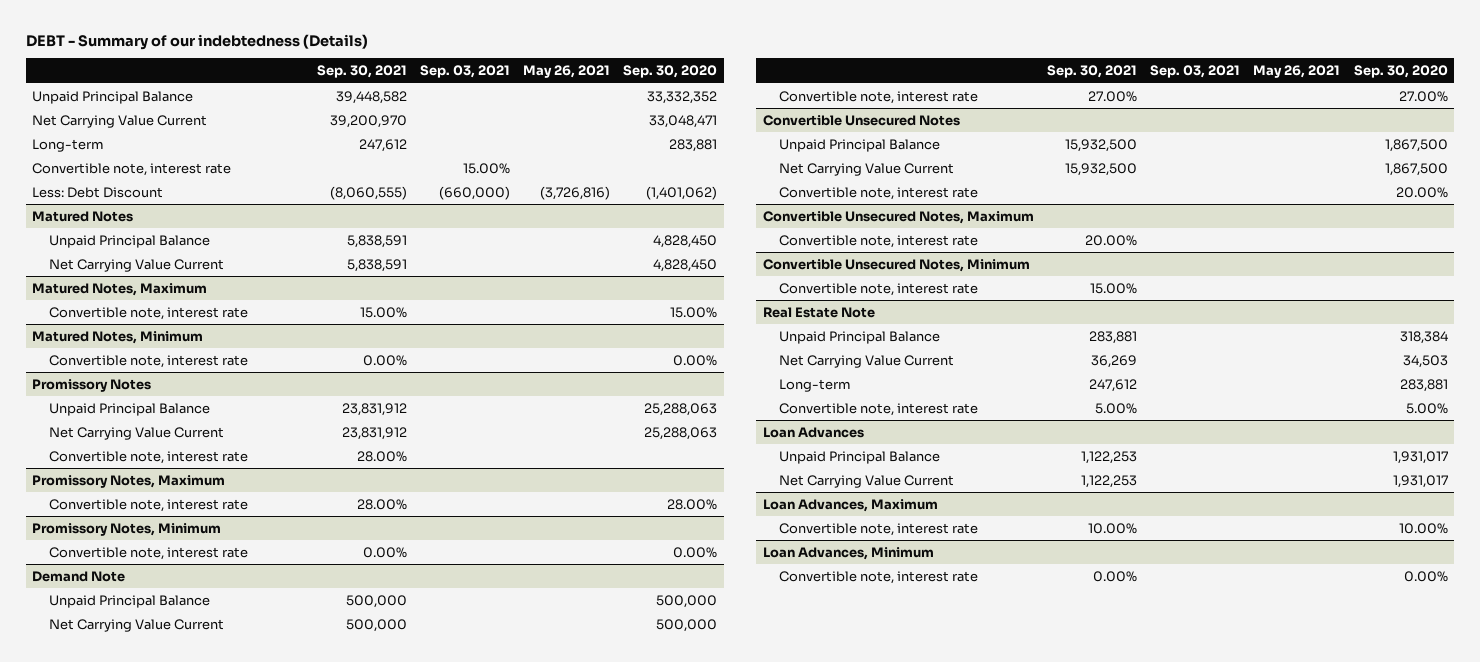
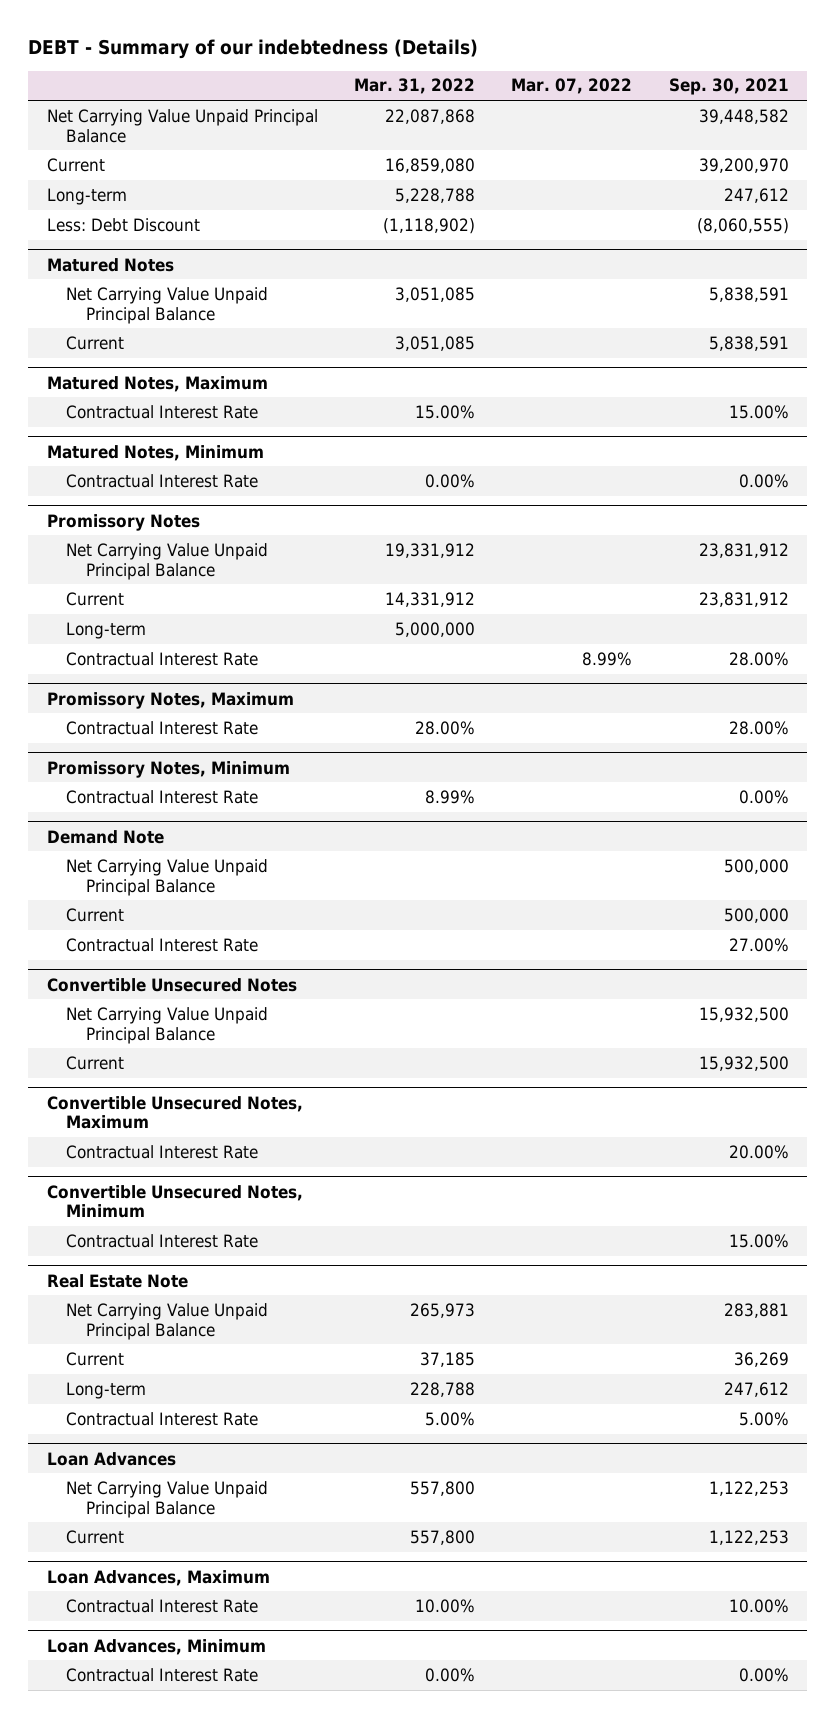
[419,65,510,79] Sep. 03, 2021 -> none
[523,65,611,79] May 26, 2021 -> none
[623,65,718,79] Sep. 30, 2020 -> none
none -> [353,78,475,95] Mar. 31, 2022
none -> [511,78,633,95] Mar. 07, 2022
[32,90,194,104] Unpaid Principal Balance -> [46,108,318,143] Net Carrying Value Unpaid Principal Balance
[32,114,208,128] Net Carrying Value Current -> [46,157,105,172] Current
[32,162,232,176] Convertible note, interest rate -> none
[49,234,211,248] Unpaid Principal Balance -> [66,286,269,324] Net Carrying Value Unpaid Principal Balance
[49,258,225,272] Net Carrying Value Current -> [66,335,125,350] Current
[49,306,249,320] Convertible note, interest rate -> [66,404,259,419] Contractual Interest Rate
[49,354,249,368] Convertible note, interest rate -> [66,473,259,488] Contractual Interest Rate
[49,402,211,416] Unpaid Principal Balance -> [66,542,269,580] Net Carrying Value Unpaid Principal Balance
[49,426,225,440] Net Carrying Value Current -> [66,591,125,606] Current
none -> [66,621,147,639] Long-term
[49,450,249,464] Convertible note, interest rate -> [66,651,259,666] Contractual Interest Rate
[49,498,249,512] Convertible note, interest rate -> [66,720,259,735] Contractual Interest Rate
[49,546,249,560] Convertible note, interest rate -> [66,789,259,804] Contractual Interest Rate
[49,594,211,608] Unpaid Principal Balance -> [66,858,269,896] Net Carrying Value Unpaid Principal Balance
[49,618,225,632] Net Carrying Value Current -> [66,907,125,922] Current
[779,90,979,104] Convertible note, interest rate -> [66,937,259,952] Contractual Interest Rate
[779,186,979,200] Convertible note, interest rate -> none
[779,138,941,152] Unpaid Principal Balance -> [66,1006,269,1044] Net Carrying Value Unpaid Principal Balance
[779,162,955,176] Net Carrying Value Current -> [66,1055,125,1070] Current
[779,234,979,248] Convertible note, interest rate -> [66,1144,259,1159] Contractual Interest Rate
[779,282,979,296] Convertible note, interest rate -> [66,1233,259,1248] Contractual Interest Rate
[779,330,941,344] Unpaid Principal Balance -> [66,1302,269,1340] Net Carrying Value Unpaid Principal Balance
[779,354,955,368] Net Carrying Value Current -> [66,1351,125,1366] Current
[779,402,979,416] Convertible note, interest rate -> [66,1411,259,1426] Contractual Interest Rate
[779,450,941,464] Unpaid Principal Balance -> [66,1480,269,1518] Net Carrying Value Unpaid Principal Balance
[779,474,955,488] Net Carrying Value Current -> [66,1529,125,1544] Current
[779,522,979,536] Convertible note, interest rate -> [66,1598,259,1613] Contractual Interest Rate
[779,570,979,584] Convertible note, interest rate -> [66,1667,259,1682] Contractual Interest Rate

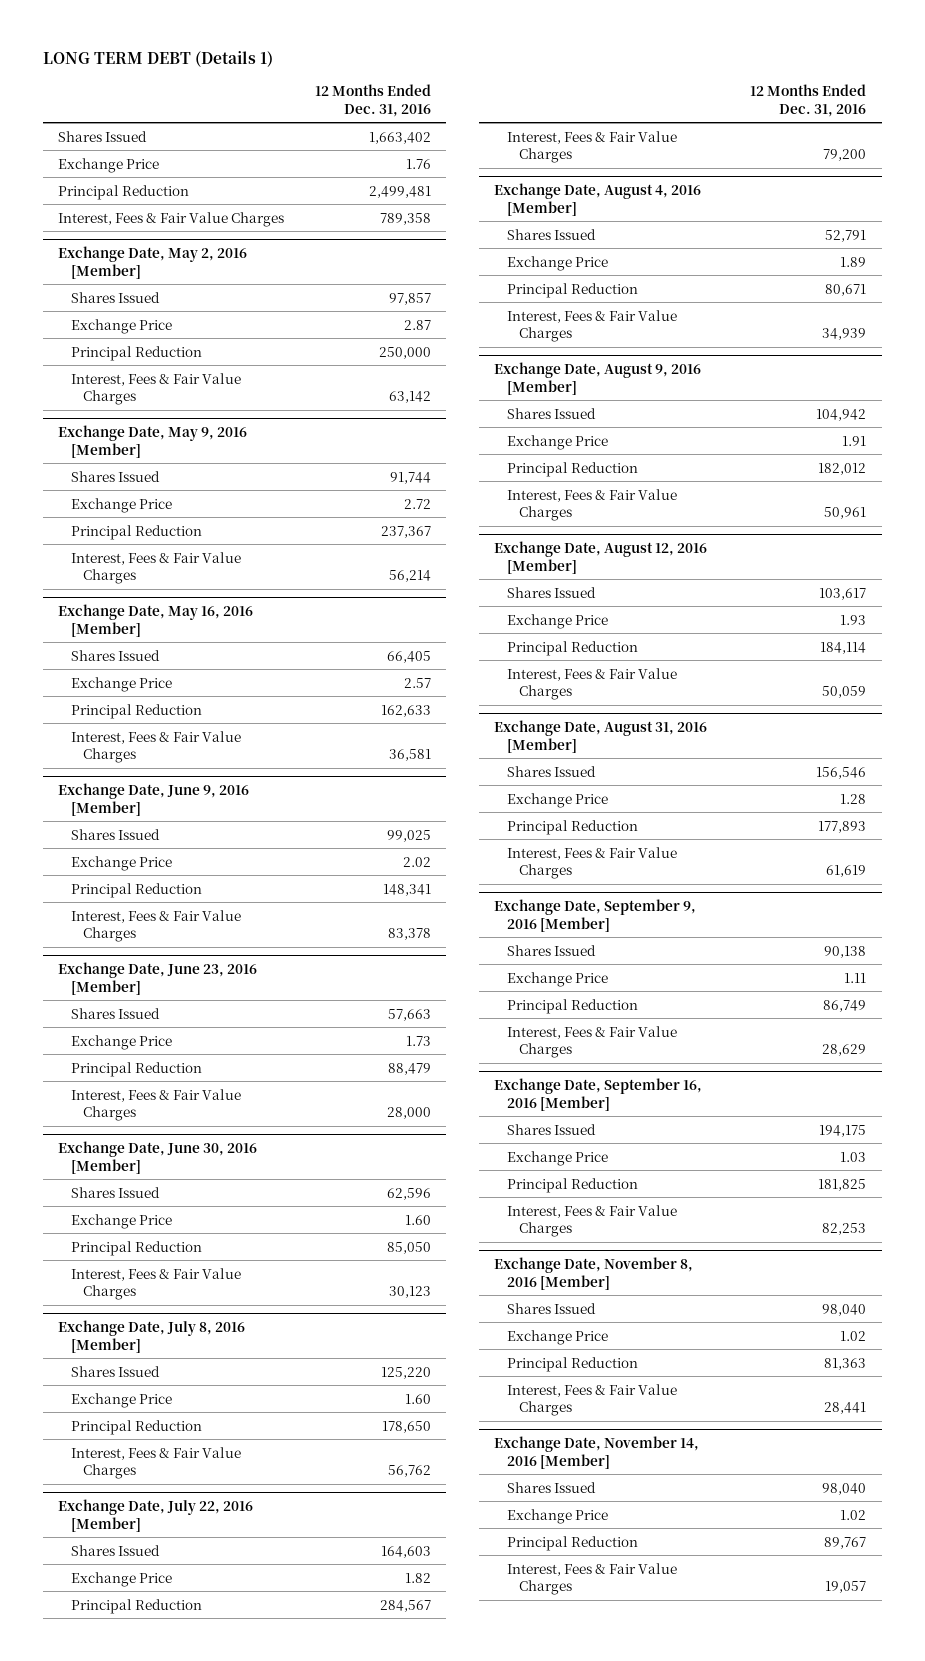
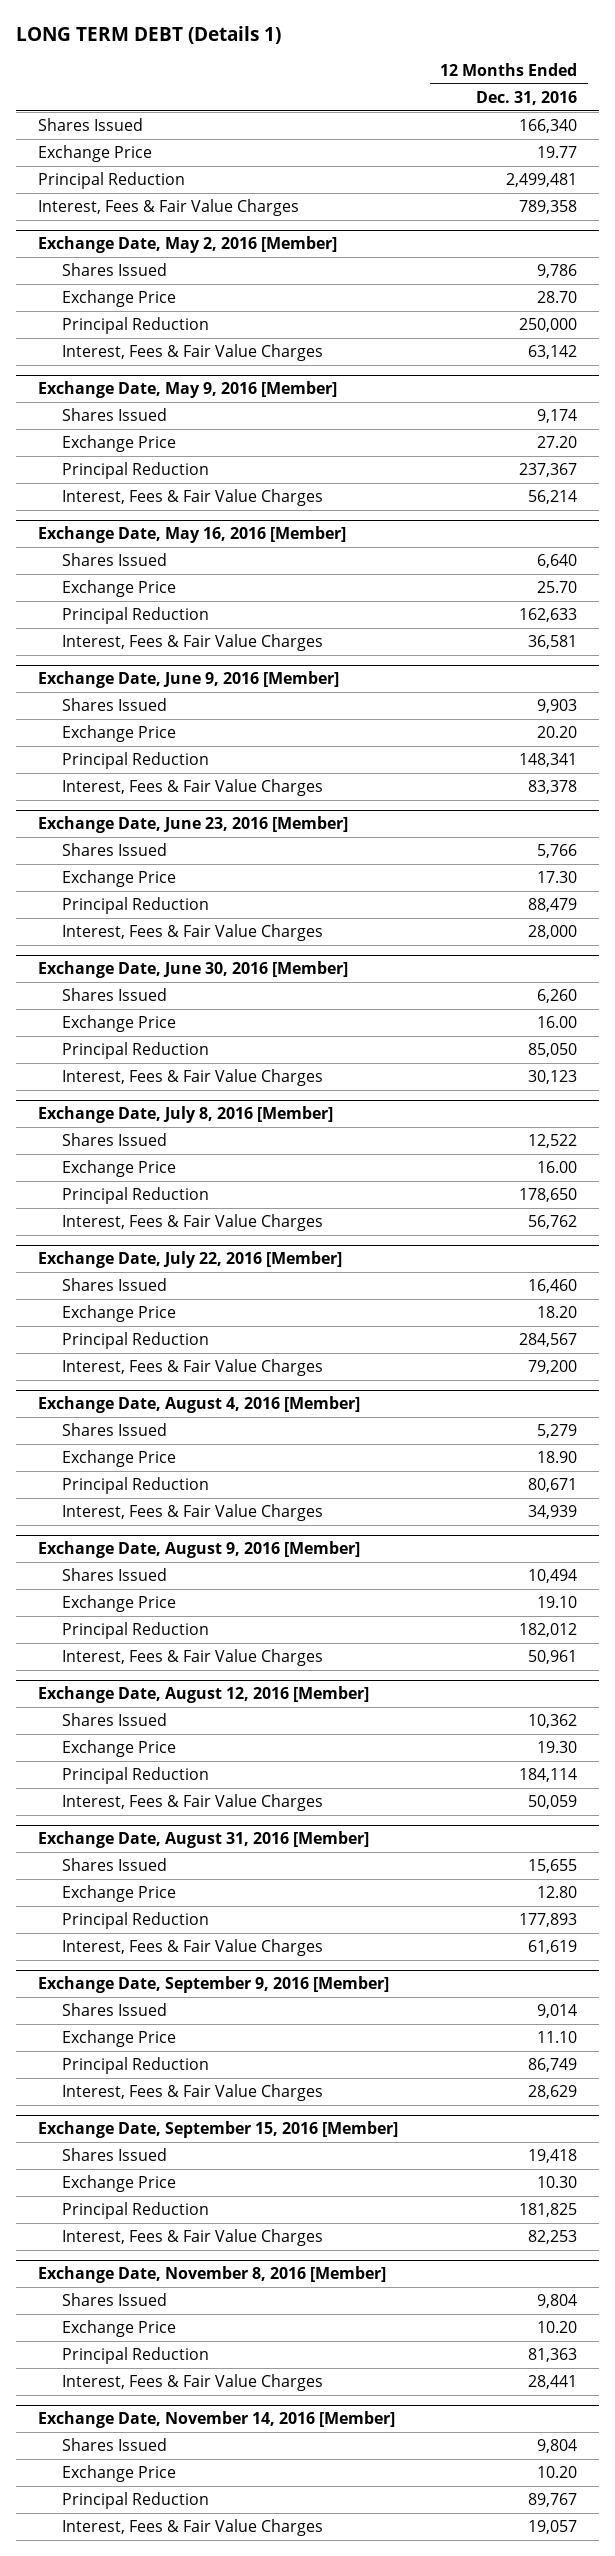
[368,131,431,144] 1,663,402 -> [519,119,578,134] 166,340
[405,158,431,169] 1.76 -> [537,146,578,159] 19.77
[388,292,431,305] 97,857 -> [537,264,578,279] 9,786
[403,319,431,330] 2.87 -> [537,291,578,304] 28.70
[389,471,431,484] 91,744 -> [537,409,578,424] 9,174
[403,498,431,509] 2.72 -> [537,436,578,449] 27.20
[386,650,431,663] 66,405 -> [537,554,578,569] 6,640
[403,677,431,688] 2.57 -> [537,581,578,594] 25.70
[386,829,431,842] 99,025 -> [537,699,578,714] 9,903
[402,856,431,867] 2.02 -> [537,726,578,739] 20.20
[387,1008,431,1021] 57,663 -> [537,844,578,859] 5,766
[405,1035,431,1046] 1.73 -> [537,871,578,884] 17.30
[386,1187,431,1200] 62,596 -> [537,989,578,1004] 6,260
[404,1214,431,1225] 1.60 -> [537,1016,578,1029] 16.00
[380,1366,431,1379] 125,220 -> [528,1134,578,1149] 12,522
[404,1393,431,1404] 1.60 -> [537,1161,578,1174] 16.00
[380,1545,431,1558] 164,603 -> [528,1279,578,1294] 16,460
[404,1572,431,1583] 1.82 -> [537,1306,578,1319] 18.20
[825,229,867,242] 52,791 -> [537,1424,578,1439] 5,279
[840,256,867,267] 1.89 -> [537,1451,578,1464] 18.90
[816,408,867,421] 104,942 -> [528,1569,578,1584] 10,494
[842,435,867,446] 1.91 -> [537,1596,578,1609] 19.10
[819,587,867,600] 103,617 -> [528,1714,578,1729] 10,362
[840,614,867,625] 1.93 -> [537,1741,578,1754] 19.30
[816,766,867,779] 156,546 -> [528,1859,578,1874] 15,655
[840,793,867,804] 1.28 -> [537,1886,578,1899] 12.80
[824,945,867,958] 90,138 -> [537,2004,578,2019] 9,014
[844,972,867,983] 1.11 -> [537,2031,578,2044] 11.10
[494,1078,703,1111] Exchange Date, September 16, 2016 [Member] -> [37,2121,398,2139] Exchange Date, September 15, 2016 [Member]
[819,1124,867,1137] 194,175 -> [528,2149,578,2164] 19,418
[840,1151,867,1162] 1.03 -> [537,2176,578,2189] 10.30
[822,1303,867,1316] 98,040 -> [537,2294,578,2309] 9,804
[840,1330,867,1341] 1.02 -> [537,2321,578,2334] 10.20
[822,1482,867,1495] 98,040 -> [537,2439,578,2454] 9,804
[840,1509,867,1520] 1.02 -> [537,2466,578,2479] 10.20

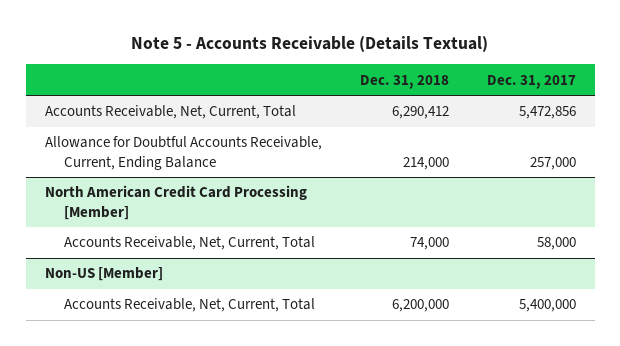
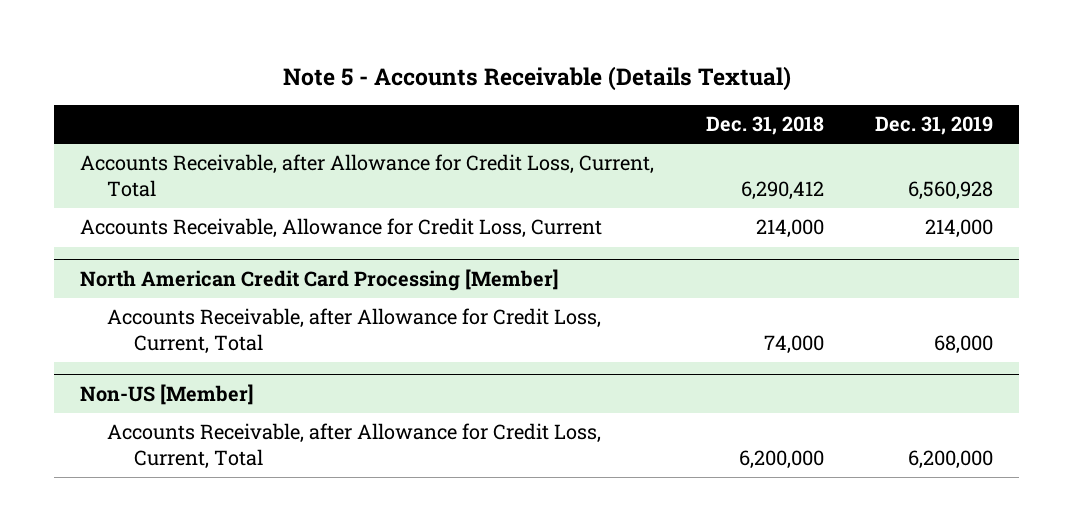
[486,74,576,89] Dec. 31, 2017 -> none
none -> [875,116,994,136] Dec. 31, 2019
[44,105,296,120] Accounts Receivable, Net, Current, Total -> [79,154,654,197] Accounts Receivable, after Allowance for Credit Loss, Current, Total
[44,136,322,170] Allowance for Doubtful Accounts Receivable, Current, Ending Balance -> [79,218,602,239] Accounts Receivable, Allowance for Credit Loss, Current
[63,236,315,251] Accounts Receivable, Net, Current, Total -> [106,308,601,354] Accounts Receivable, after Allowance for Credit Loss, Current, Total
[63,298,315,313] Accounts Receivable, Net, Current, Total -> [106,423,601,469] Accounts Receivable, after Allowance for Credit Loss, Current, Total

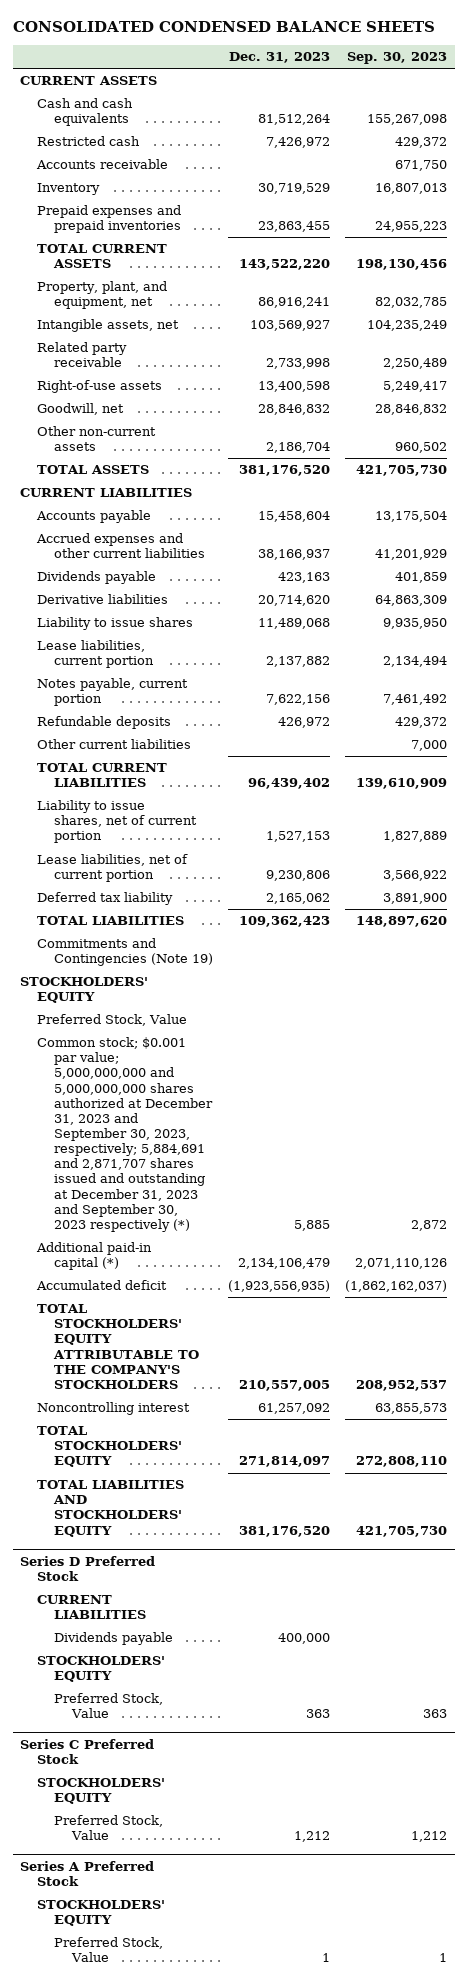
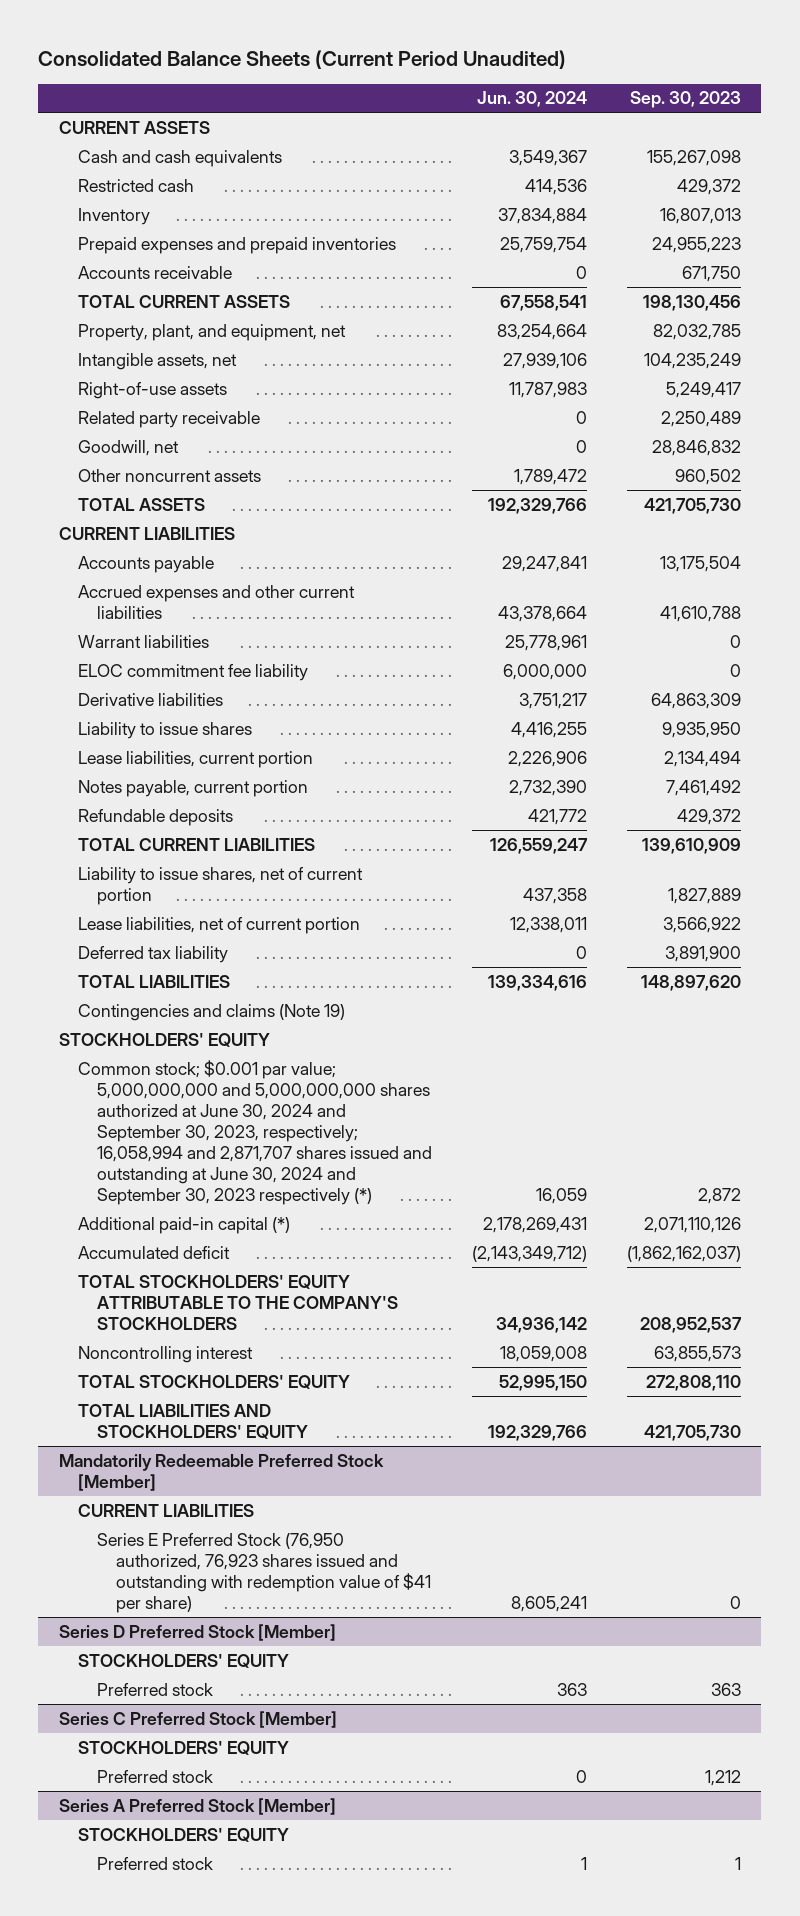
[12,21,435,33] CONSOLIDATED CONDENSED BALANCE SHEETS -> [38,49,567,69] Consolidated Balance Sheets (Current Period Unaudited)
[229,52,331,64] Dec. 31, 2023 -> none
none -> [476,91,587,108] Jun. 30, 2024
[36,159,169,170] Accounts receivable -> [77,265,232,279] Accounts receivable
[37,342,128,368] Related party receivable -> [77,410,260,428] Related party receivable
[37,426,157,452] Other non-current assets -> [77,468,261,482] Other noncurrent assets
[37,571,157,585] Dividends payable -> none
[375,549,448,561] 41,201,929 -> [660,605,742,622] 41,610,788
none -> [77,634,209,648] Warrant liabilities
none -> [77,663,308,681] ELOC commitment fee liability
[37,739,192,750] Other current liabilities -> none
[37,938,214,967] Commitments and Contingencies (Note 19) -> [77,1003,345,1021] Contingencies and claims (Note 19)
[37,1014,188,1027] Preferred Stock, Value -> none
[37,1037,214,1232] Common stock; $0.001 par value; 5,000,000,000 and 5,000,000,000 shares authorized at December 31, 2023 and September 30, 2023, respectively; 5,884,691 and 2,871,707 shares issued and outstanding at December 31, 2023 and September 30, 2023 respectively (*) -> [77,1059,432,1206] Common stock; $0.001 par value; 5,000,000,000 and 5,000,000,000 shares authorized at June 30, 2024 and September 30, 2023, respectively; 16,058,994 and 2,871,707 shares issued and outstanding at June 30, 2024 and September 30, 2023 respectively (*)
[20,1555,156,1581] Series D Preferred Stock -> none
none -> [58,1453,384,1491] Mandatorily Redeemable Preferred Stock [Member]
[54,1632,174,1646] Dividends payable -> none
none -> [96,1532,431,1613] Series E Preferred Stock (76,950 authorized, 76,923 shares issued and outstanding with redemption value of $41 per share)
none -> [58,1623,336,1641] Series D Preferred Stock [Member]
[54,1693,164,1719] Preferred Stock, Value -> [96,1682,213,1696] Preferred stock
[20,1738,155,1764] Series C Preferred Stock -> [58,1710,337,1728] Series C Preferred Stock [Member]
[54,1815,164,1841] Preferred Stock, Value -> [96,1769,213,1783] Preferred stock
[20,1860,155,1886] Series A Preferred Stock -> [58,1797,336,1815] Series A Preferred Stock [Member]
[54,1937,164,1963] Preferred Stock, Value -> [96,1856,213,1870] Preferred stock

